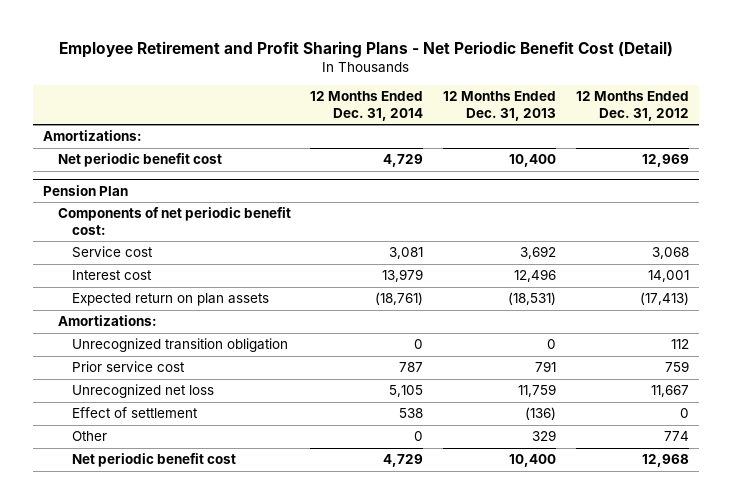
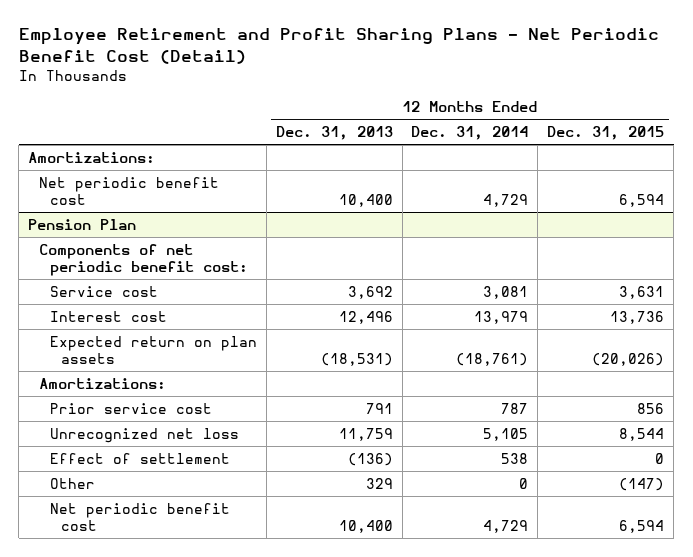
[576,91,690,121] 12 Months Ended Dec. 31, 2012 -> none
none -> [547,126,665,141] Dec. 31, 2015
[71,338,288,353] Unrecognized transition obligation -> none

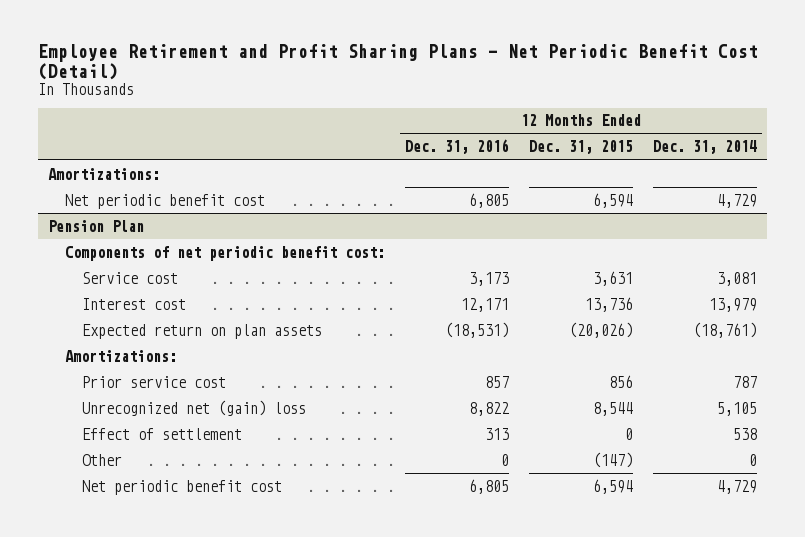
[275,126,393,141] Dec. 31, 2013 -> none
none -> [404,139,509,155] Dec. 31, 2016
[49,427,239,443] Unrecognized net loss -> [81,399,306,416] Unrecognized net (gain) loss

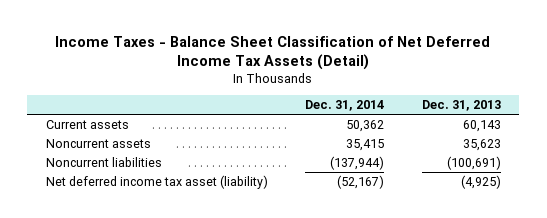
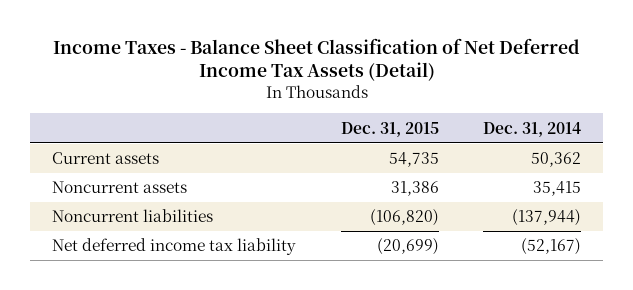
[421,100,501,112] Dec. 31, 2013 -> none
none -> [340,121,439,137] Dec. 31, 2015
[46,174,269,189] Net deferred income tax asset (liability) -> [51,238,296,256] Net deferred income tax liability

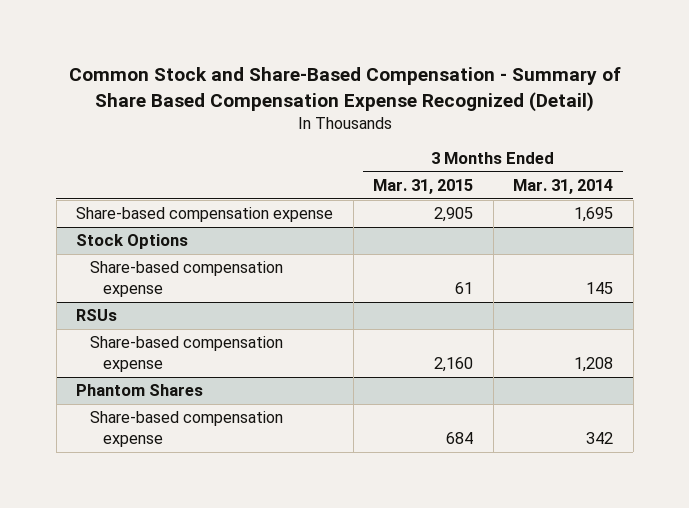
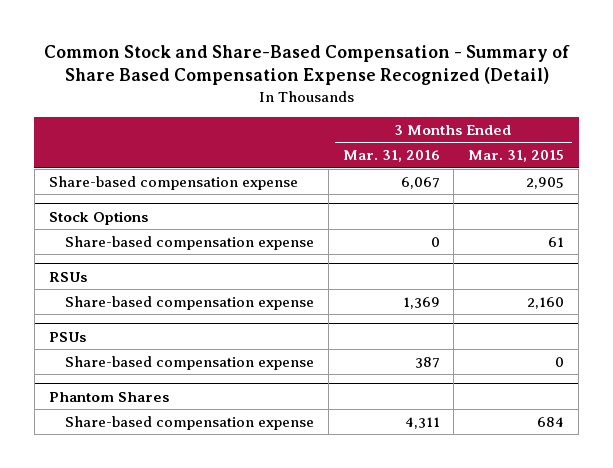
[513,179,614,195] Mar. 31, 2014 -> none
none -> [342,150,440,163] Mar. 31, 2016
none -> [48,331,86,342] PSUs
none -> [64,355,314,370] Share-based compensation expense

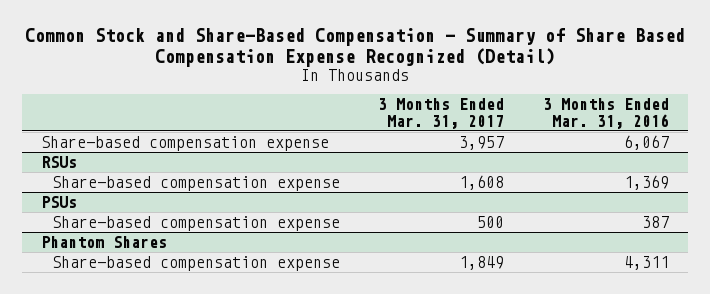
[468,150,565,163] Mar. 31, 2015 -> none
none -> [378,98,505,129] 3 Months Ended Mar. 31, 2017
[48,210,148,225] Stock Options -> none
[64,235,314,250] Share-based compensation expense -> none

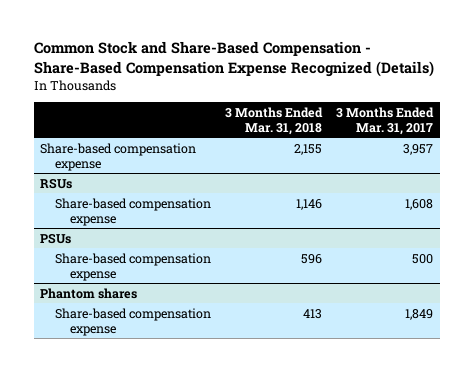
[24,28,685,67] Common Stock and Share-Based Compensation - Summary of Share Based Compensation Expense Recognized (Detail) -> [33,41,434,77] Common Stock and Share-Based Compensation - Share-Based Compensation Expense Recognized (Details)
[542,98,669,129] 3 Months Ended Mar. 31, 2016 -> none
none -> [224,106,323,135] 3 Months Ended Mar. 31, 2018
[41,236,168,249] Phantom Shares -> [40,287,138,299] Phantom shares

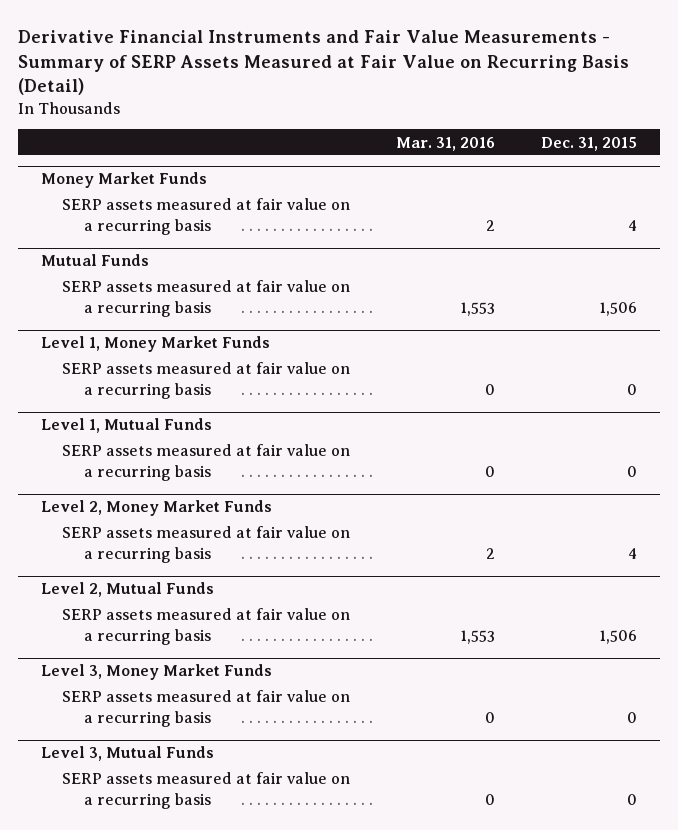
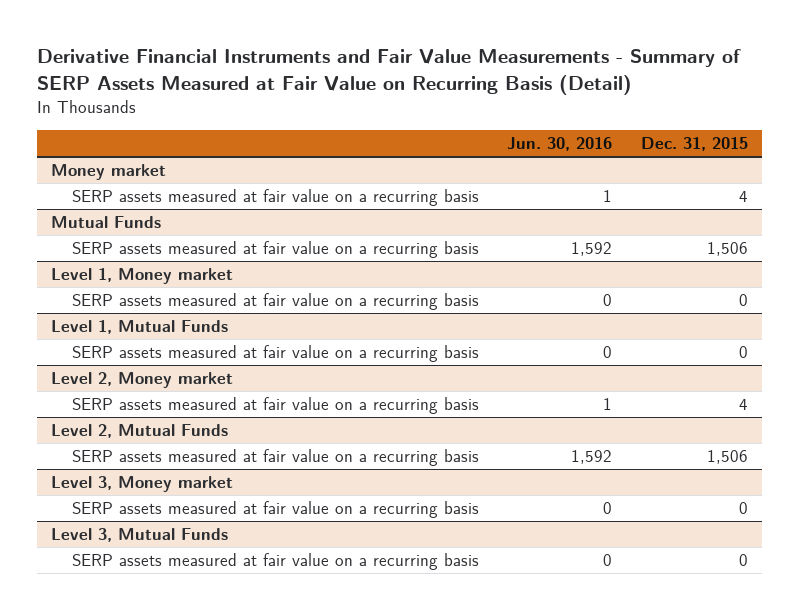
[396,136,496,151] Mar. 31, 2016 -> none
none -> [507,137,613,152] Jun. 30, 2016
[41,172,208,189] Money Market Funds -> [50,164,166,181] Money market
[41,336,271,353] Level 1, Money Market Funds -> [50,268,233,285] Level 1, Money market
[41,500,273,517] Level 2, Money Market Funds -> [50,372,233,389] Level 2, Money market
[41,664,273,681] Level 3, Money Market Funds -> [50,476,233,493] Level 3, Money market

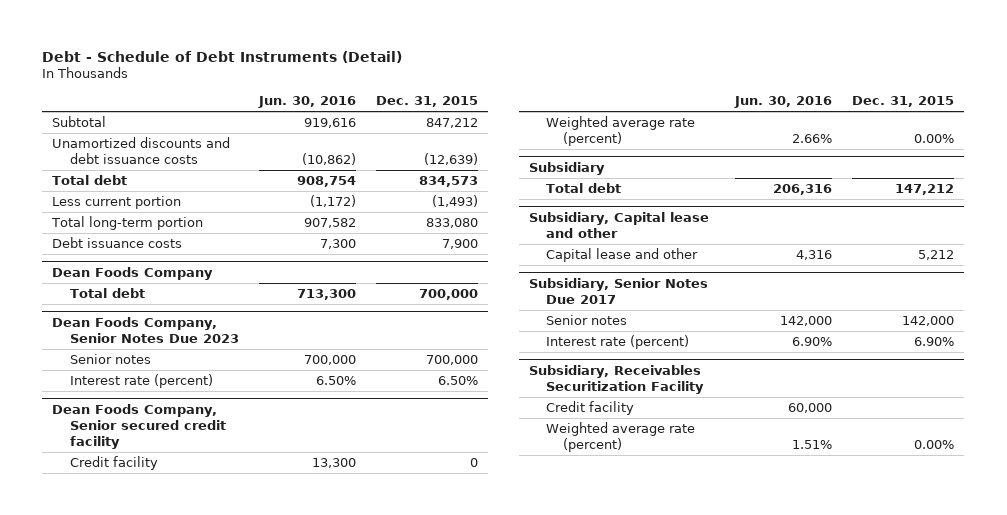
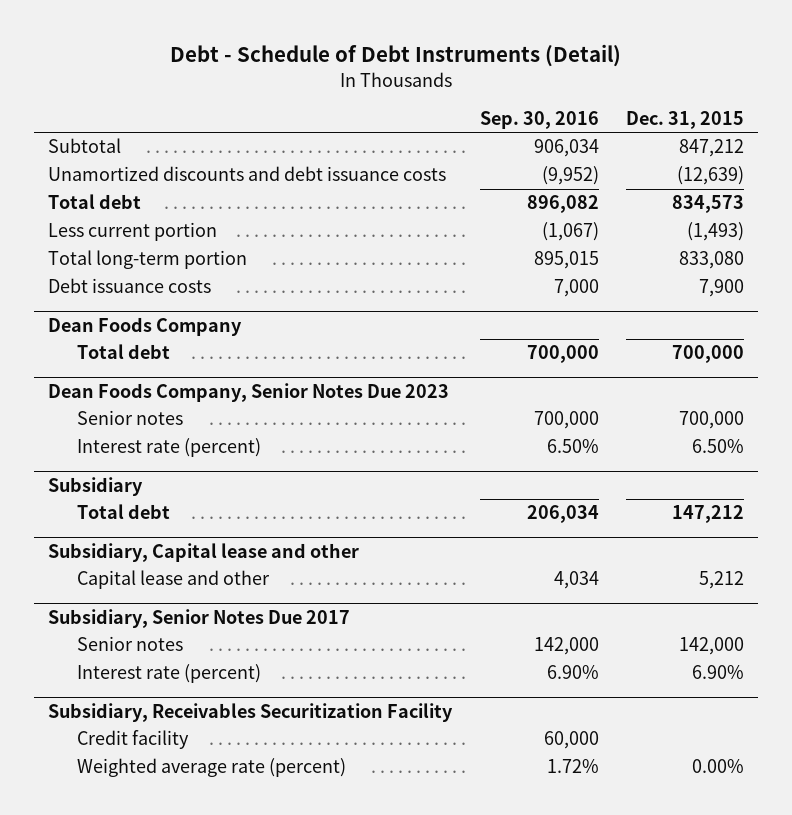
[257,96,356,109] Jun. 30, 2016 -> none
none -> [479,111,599,130] Sep. 30, 2016
[52,403,226,449] Dean Foods Company, Senior secured credit facility -> none
[69,455,158,470] Credit facility -> none
[546,115,696,146] Weighted average rate (percent) -> none

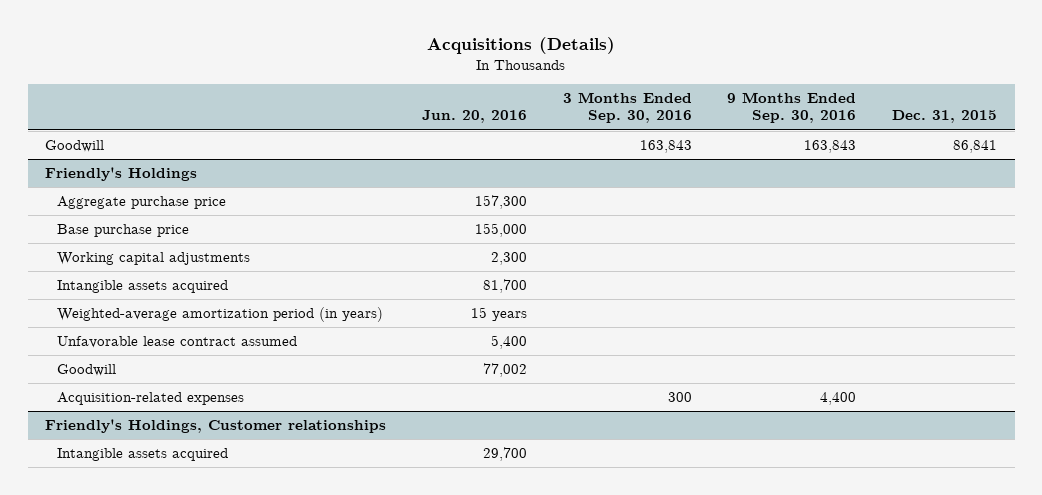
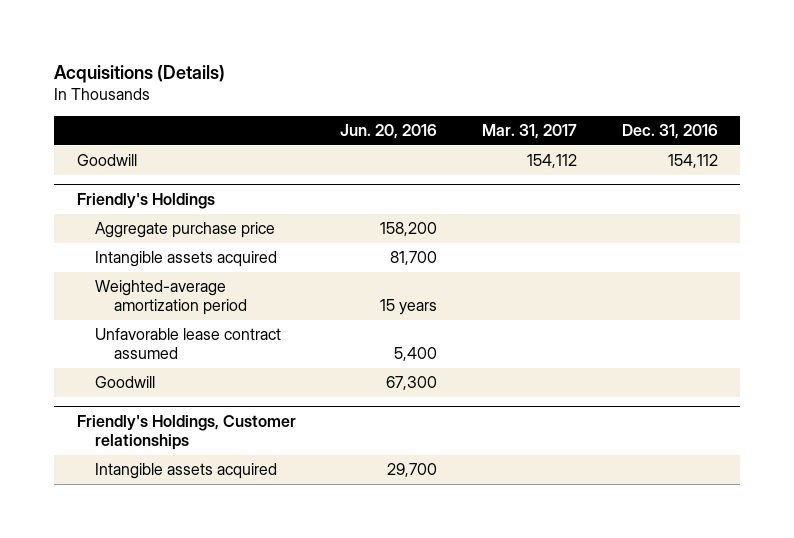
[562,92,692,124] 3 Months Ended Sep. 30, 2016 -> none
[727,92,857,124] 9 Months Ended Sep. 30, 2016 -> none
[891,110,997,124] Dec. 31, 2015 -> none
none -> [482,124,578,140] Mar. 31, 2017
none -> [621,124,718,140] Dec. 31, 2016
[57,224,190,238] Base purchase price -> none
[57,252,251,266] Working capital adjustments -> none
[474,195,527,210] 157,300 -> [380,222,438,237] 158,200
[57,307,384,323] Weighted-average amortization period (in years) -> [95,280,248,316] Weighted-average amortization period
[57,392,245,406] Acquisition-related expenses -> none
[482,363,527,378] 77,002 -> [386,376,438,391] 67,300

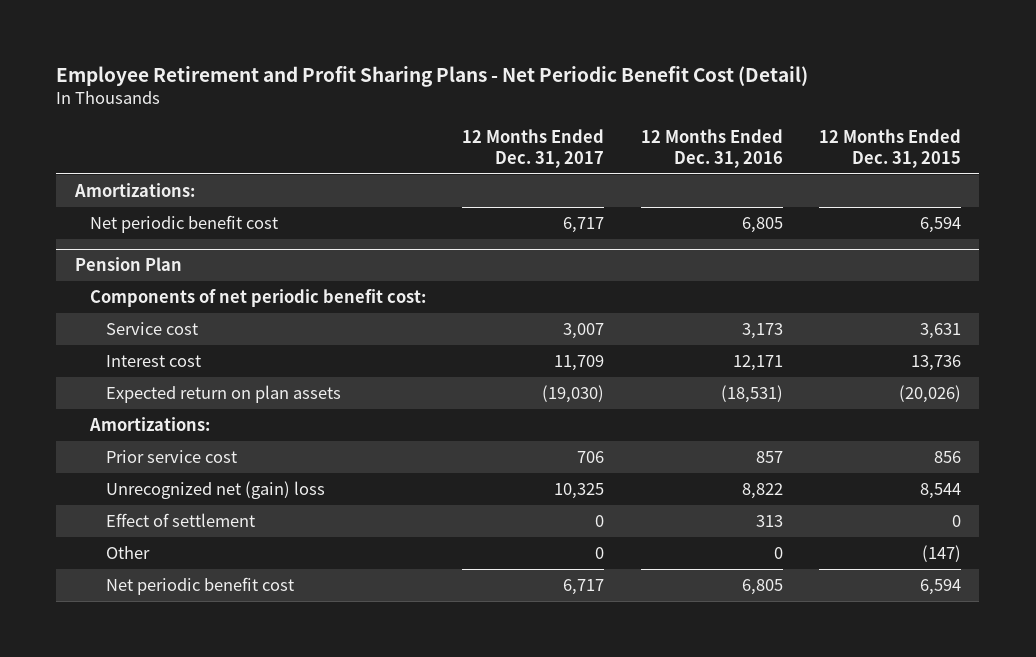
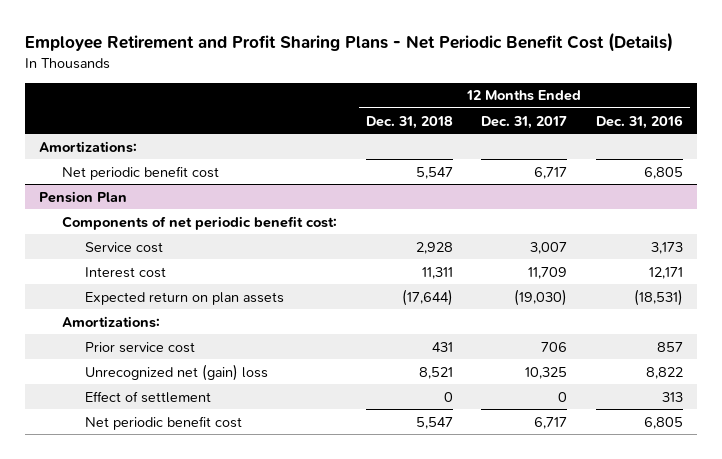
[56,65,809,87] Employee Retirement and Profit Sharing Plans - Net Periodic Benefit Cost (Detail) -> [25,31,674,52] Employee Retirement and Profit Sharing Plans - Net Periodic Benefit Cost (Details)
[818,128,961,168] 12 Months Ended Dec. 31, 2015 -> none
none -> [365,115,453,129] Dec. 31, 2018
[105,546,150,560] Other -> none

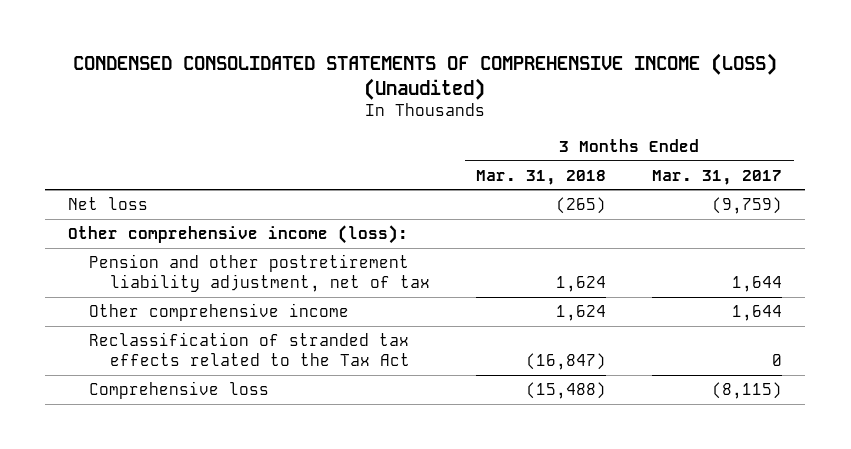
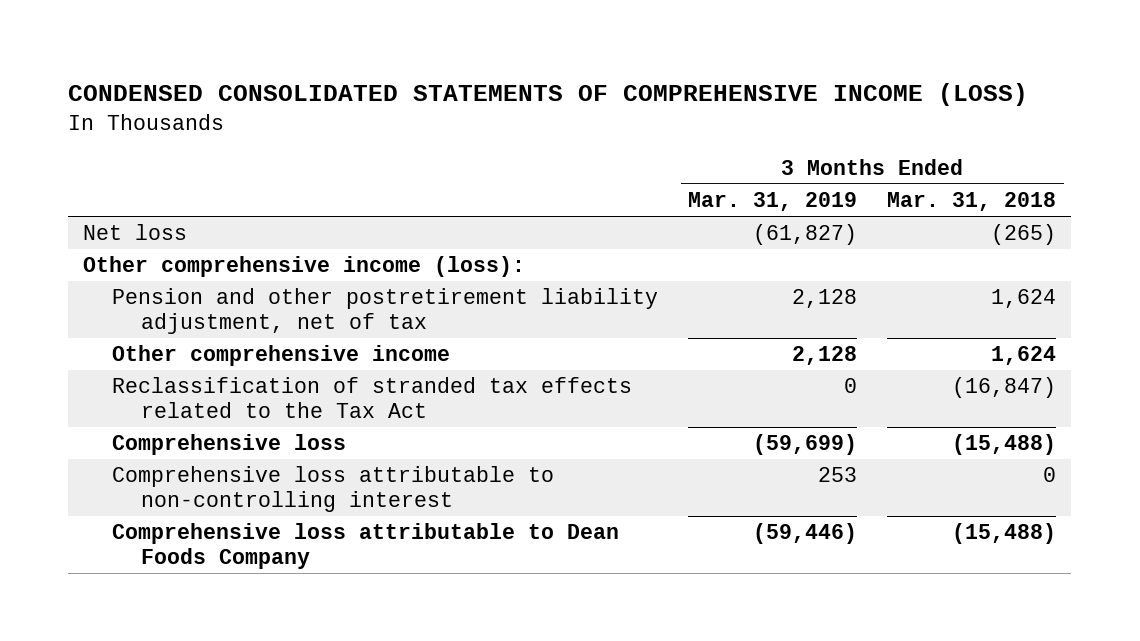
[73,53,778,100] CONDENSED CONSOLIDATED STATEMENTS OF COMPREHENSIVE INCOME (LOSS) (Unaudited) -> [68,83,1029,107] CONDENSED CONSOLIDATED STATEMENTS OF COMPREHENSIVE INCOME (LOSS)
[652,169,783,185] Mar. 31, 2017 -> none
none -> [688,192,858,212] Mar. 31, 2019
none -> [112,466,555,513] Comprehensive loss attributable to non-controlling interest
none -> [112,523,620,570] Comprehensive loss attributable to Dean Foods Company

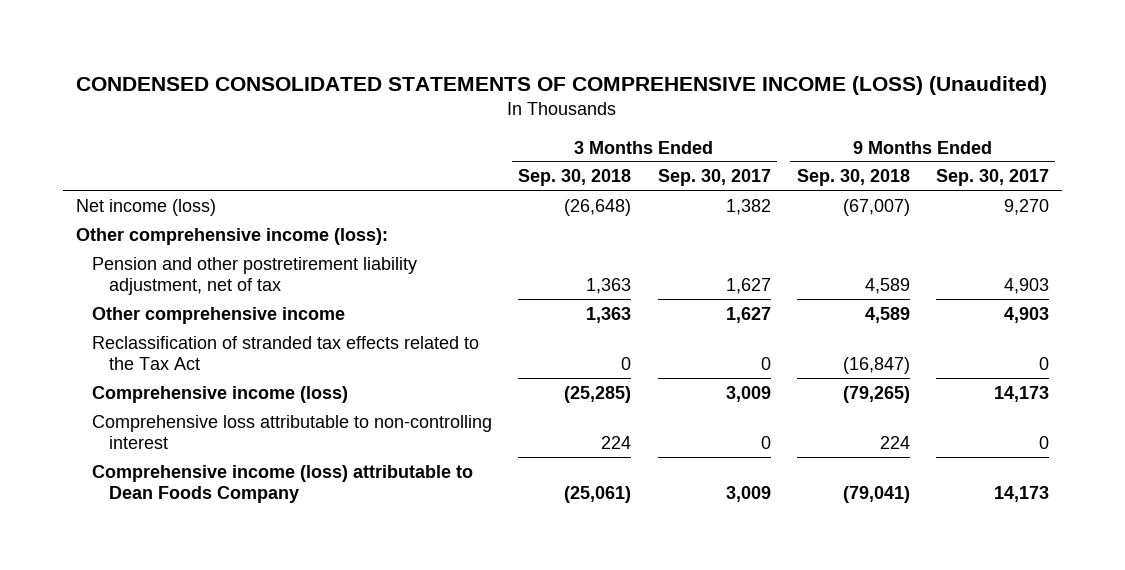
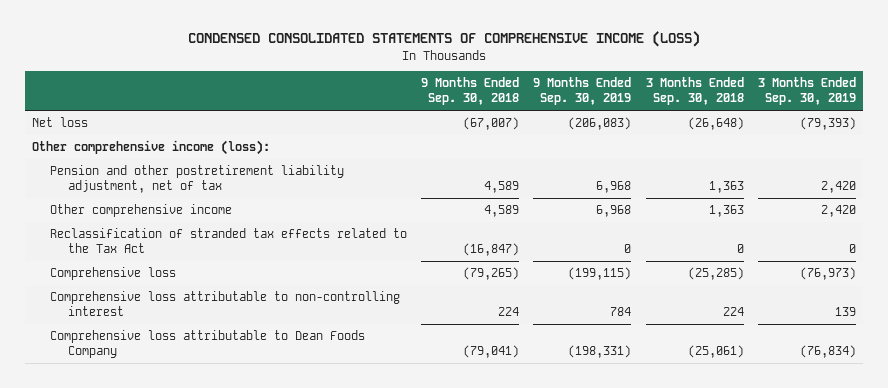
[76,75,1048,95] CONDENSED CONSOLIDATED STATEMENTS OF COMPREHENSIVE INCOME (LOSS) (Unaudited) -> [187,31,700,48] CONDENSED CONSOLIDATED STATEMENTS OF COMPREHENSIVE INCOME (LOSS)
[657,169,771,187] Sep. 30, 2017 -> none
[935,169,1049,187] Sep. 30, 2017 -> none
none -> [533,77,632,106] 9 Months Ended Sep. 30, 2019
none -> [757,77,856,106] 3 Months Ended Sep. 30, 2019
[75,198,216,216] Net income (loss) -> [32,117,89,128] Net loss
[92,385,349,403] Comprehensive income (loss) -> [50,267,177,281] Comprehensive loss
[92,464,474,503] Comprehensive income (loss) attributable to Dean Foods Company -> [50,330,366,358] Comprehensive loss attributable to Dean Foods Company

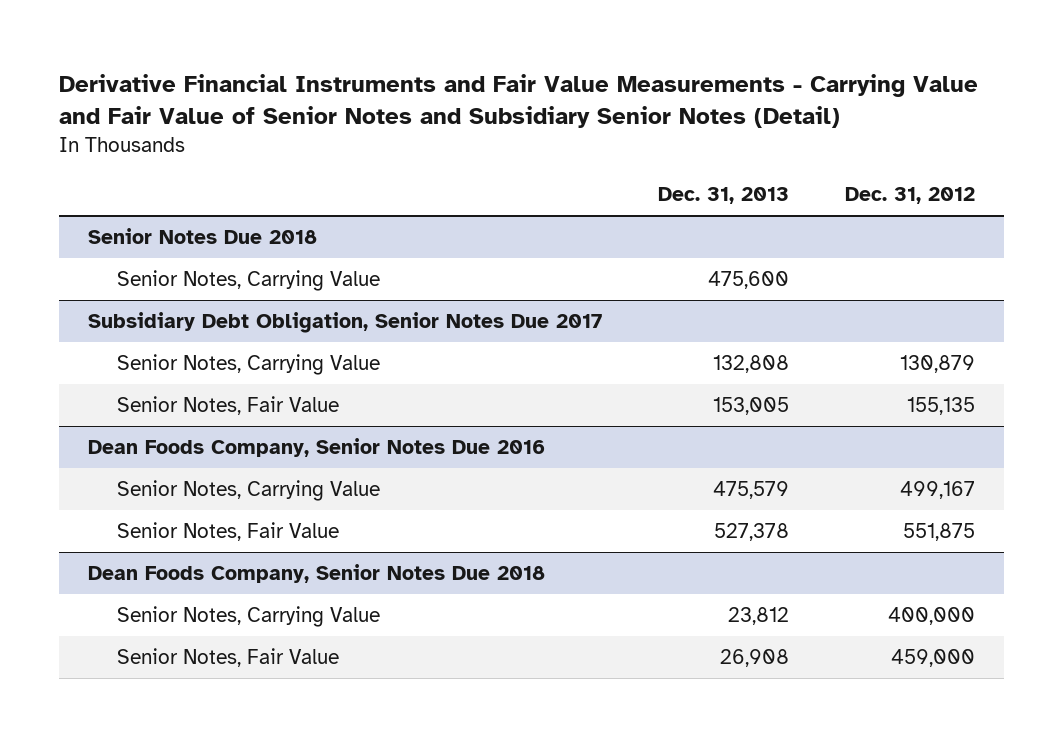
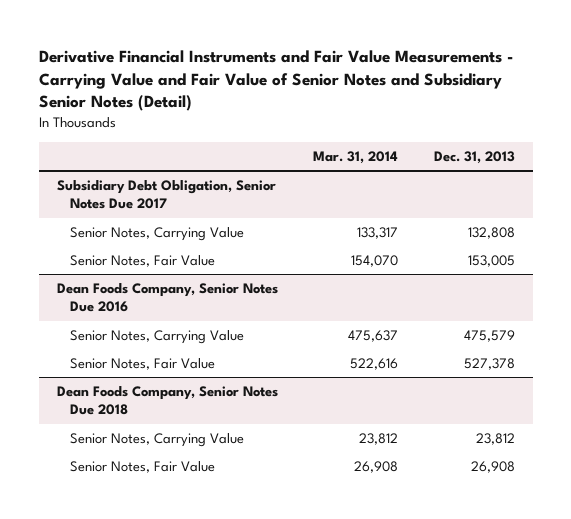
[845,186,976,204] Dec. 31, 2012 -> none
none -> [313,150,399,164] Mar. 31, 2014
[87,228,317,245] Senior Notes Due 2018 -> none
[116,270,380,292] Senior Notes, Carrying Value -> none

